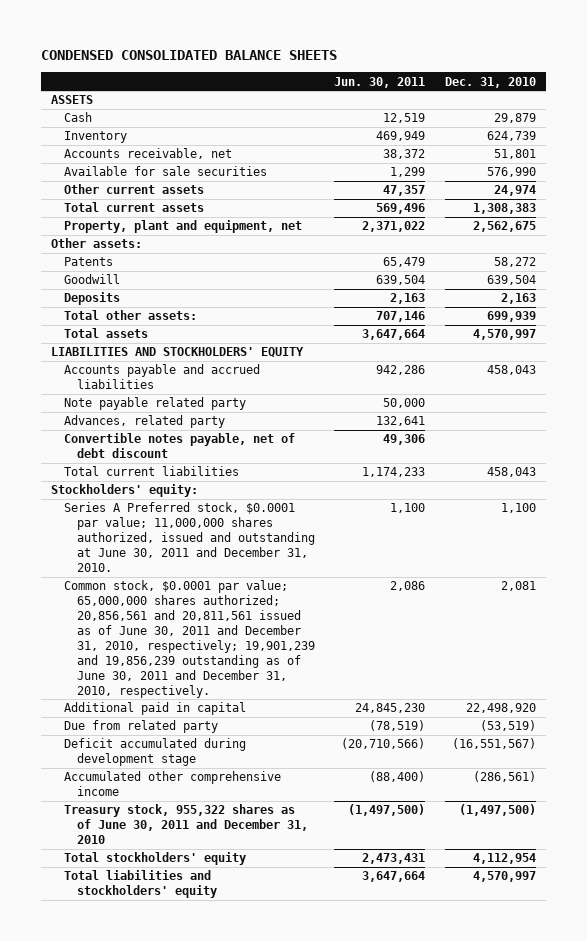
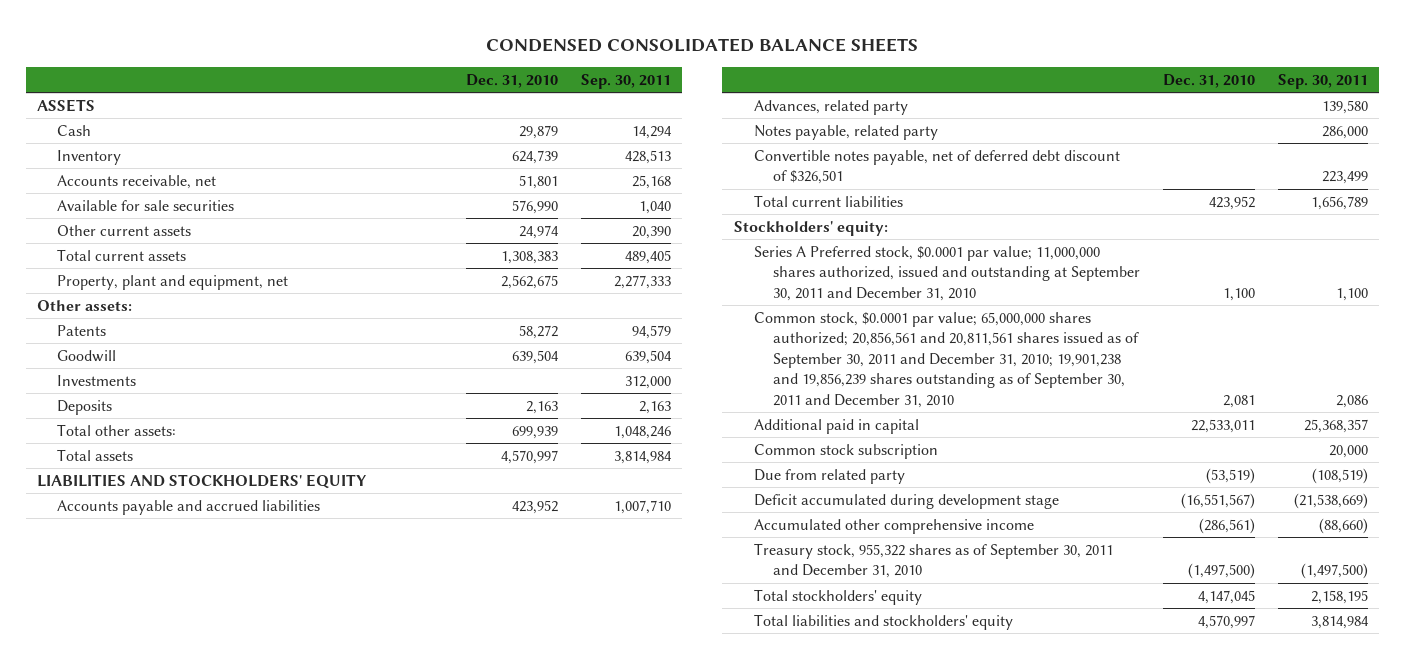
[334,76,426,88] Jun. 30, 2011 -> none
none -> [581,73,672,89] Sep. 30, 2011
none -> [57,374,137,386] Investments
[63,397,246,411] Note payable related party -> none
[486,365,536,376] 458,043 -> [512,499,559,514] 423,952
none -> [753,124,938,140] Notes payable, related party
[63,433,295,459] Convertible notes payable, net of debt discount -> [753,149,1120,185] Convertible notes payable, net of deferred debt discount of $326,501
[486,467,536,478] 458,043 -> [1208,195,1255,210] 423,952
[63,502,316,572] Series A Preferred stock, $0.0001 par value; 11,000,000 shares authorized, issued and outstanding at June 30, 2011 and December 31, 2010. -> [753,245,1141,301] Series A Preferred stock, $0.0001 par value; 11,000,000 shares authorized, issued and outstanding at September 30, 2011 and December 31, 2010
[63,580,316,698] Common stock, $0.0001 par value; 65,000,000 shares authorized; 20,856,561 and 20,811,561 issued as of June 30, 2011 and December 31, 2010, respectively; 19,901,239 and 19,856,239 outstanding as of June 30, 2011 and December 31, 2010, respectively. -> [753,311,1140,408] Common stock, $0.0001 par value; 65,000,000 shares authorized; 20,856,561 and 20,811,561 shares issued as of September 30, 2011 and December 31, 2010; 19,901,238 and 19,856,239 shares outstanding as of September 30, 2011 and December 31, 2010
[465,703,536,714] 22,498,920 -> [1190,418,1255,433] 22,533,011
none -> [753,443,938,459] Common stock subscription
[63,804,309,845] Treasury stock, 955,322 shares as of June 30, 2011 and December 31, 2010 -> [753,542,1113,579] Treasury stock, 955,322 shares as of September 30, 2011 and December 31, 2010
[472,853,536,865] 4,112,954 -> [1197,589,1255,604] 4,147,045

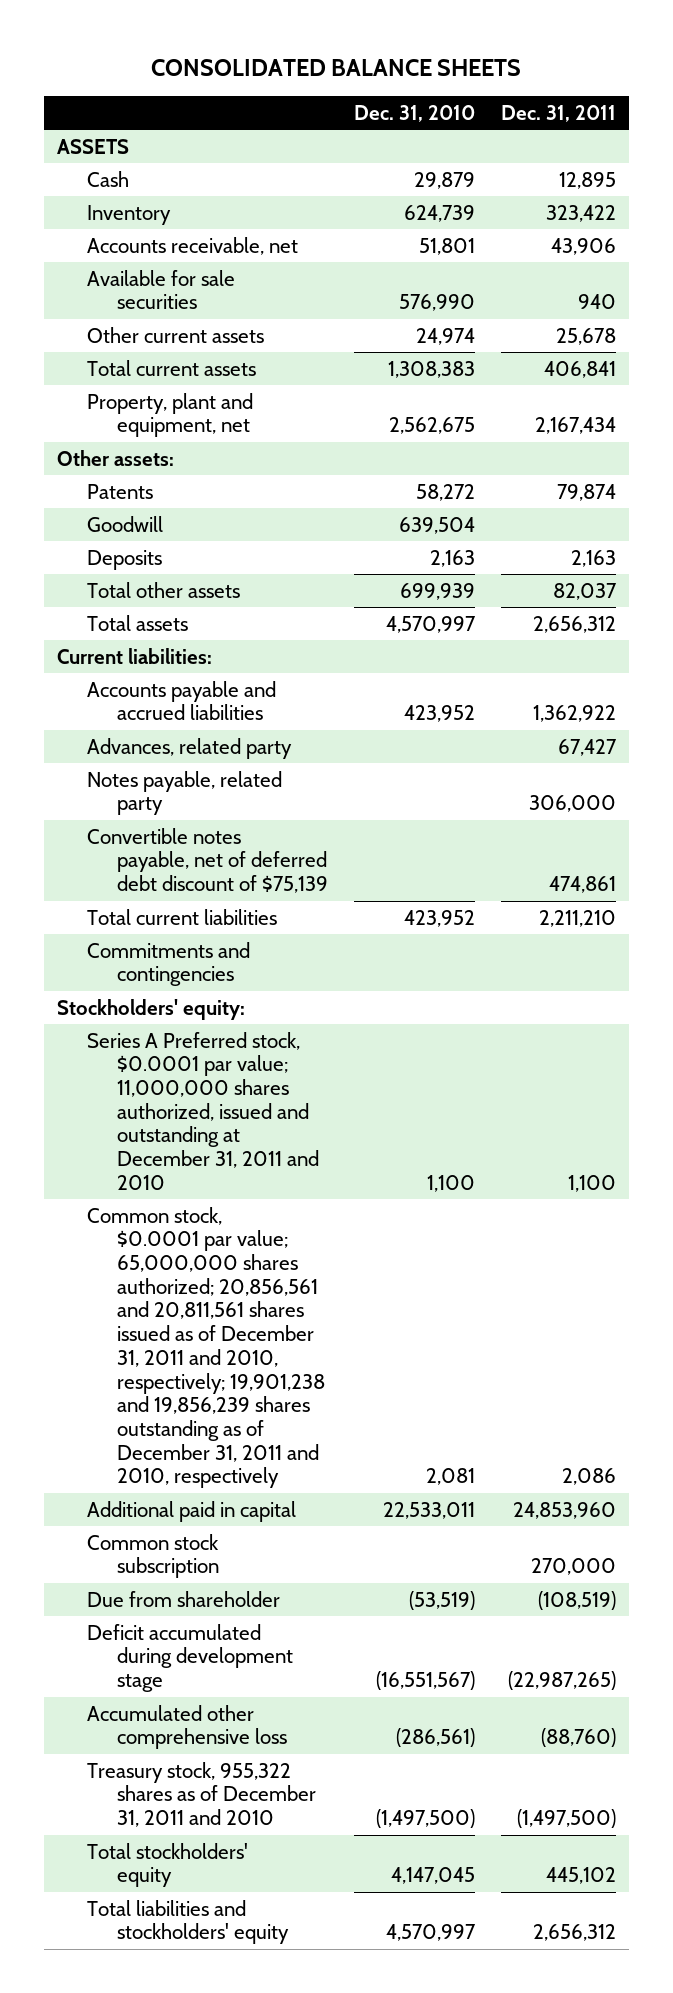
[486,37,919,52] CONDENSED CONSOLIDATED BALANCE SHEETS -> [151,58,522,76] CONSOLIDATED BALANCE SHEETS
[581,73,672,89] Sep. 30, 2011 -> none
none -> [500,104,616,122] Dec. 31, 2011
[57,374,137,386] Investments -> none
[57,423,177,436] Total other assets: -> [86,581,240,598] Total other assets
[37,473,368,489] LIABILITIES AND STOCKHOLDERS' EQUITY -> none
none -> [56,647,212,664] Current liabilities:
[753,149,1120,185] Convertible notes payable, net of deferred debt discount of $326,501 -> [86,827,328,894] Convertible notes payable, net of deferred debt discount of $75,139
none -> [86,941,250,987] Commitments and contingencies
[753,245,1141,301] Series A Preferred stock, $0.0001 par value; 11,000,000 shares authorized, issued and outstanding at September 30, 2011 and December 31, 2010 -> [86,1031,319,1190] Series A Preferred stock, $0.0001 par value; 11,000,000 shares authorized, issued and outstanding at December 31, 2011 and 2010
[753,311,1140,408] Common stock, $0.0001 par value; 65,000,000 shares authorized; 20,856,561 and 20,811,561 shares issued as of September 30, 2011 and December 31, 2010; 19,901,238 and 19,856,239 shares outstanding as of September 30, 2011 and December 31, 2010 -> [86,1206,325,1489] Common stock, $0.0001 par value; 65,000,000 shares authorized; 20,856,561 and 20,811,561 shares issued as of December 31, 2011 and 2010, respectively; 19,901,238 and 19,856,239 shares outstanding as of December 31, 2011 and 2010, respectively
[753,468,905,484] Due from related party -> [86,1590,280,1607] Due from shareholder
[753,518,1034,534] Accumulated other comprehensive income -> [86,1704,287,1750] Accumulated other comprehensive loss
[753,542,1113,579] Treasury stock, 955,322 shares as of September 30, 2011 and December 31, 2010 -> [86,1761,316,1828] Treasury stock, 955,322 shares as of December 31, 2011 and 2010

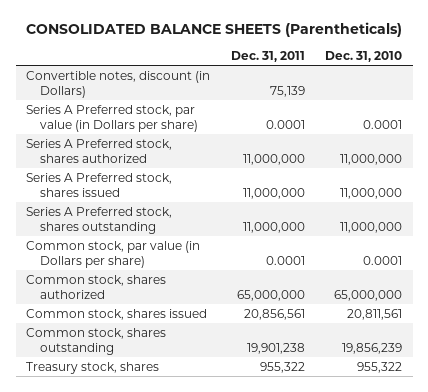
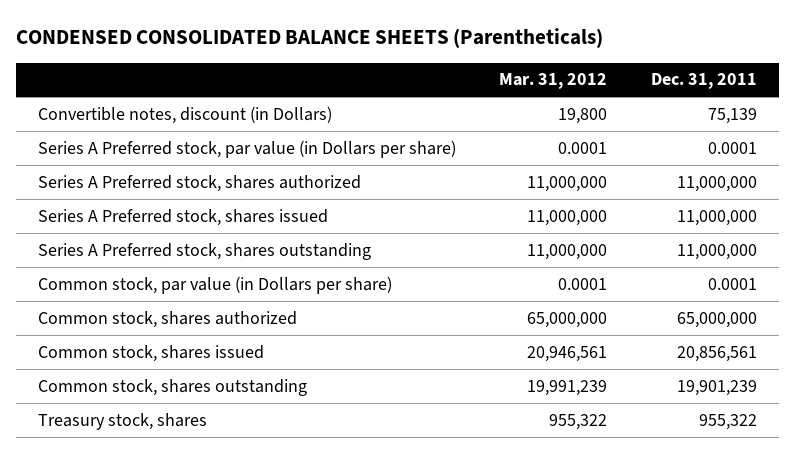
[26,22,403,38] CONSOLIDATED BALANCE SHEETS (Parentheticals) -> [15,28,603,49] CONDENSED CONSOLIDATED BALANCE SHEETS (Parentheticals)
[325,51,403,63] Dec. 31, 2010 -> none
none -> [499,73,608,90] Mar. 31, 2012
[246,342,305,354] 19,901,238 -> [676,379,757,396] 19,901,239

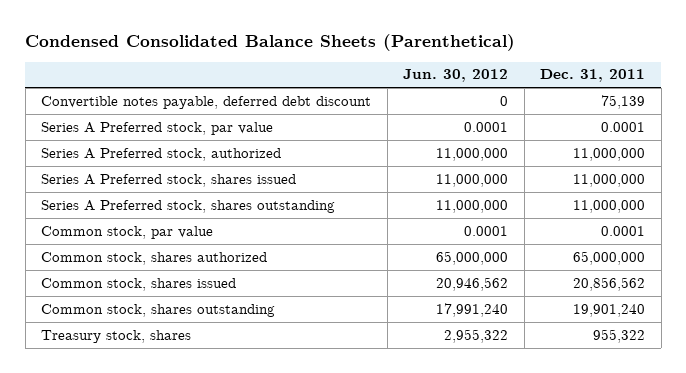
[15,28,603,49] CONDENSED CONSOLIDATED BALANCE SHEETS (Parentheticals) -> [25,34,516,52] Condensed Consolidated Balance Sheets (Parenthetical)
[499,73,608,90] Mar. 31, 2012 -> none
none -> [403,69,509,83] Jun. 30, 2012
[37,105,332,124] Convertible notes, discount (in Dollars) -> [41,95,372,109] Convertible notes payable, deferred debt discount
[37,139,456,158] Series A Preferred stock, par value (in Dollars per share) -> [41,121,274,135] Series A Preferred stock, par value
[37,174,361,192] Series A Preferred stock, shares authorized -> [41,147,282,161] Series A Preferred stock, authorized
[37,275,392,294] Common stock, par value (in Dollars per share) -> [41,225,214,239] Common stock, par value
[676,345,757,362] 20,856,561 -> [573,276,646,291] 20,856,562
[676,379,757,396] 19,901,239 -> [573,303,646,317] 19,901,240

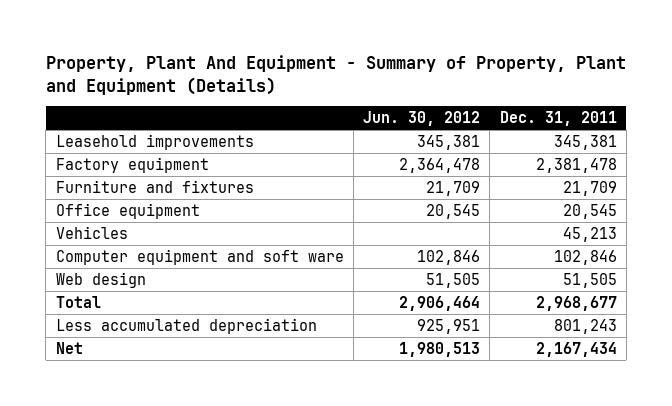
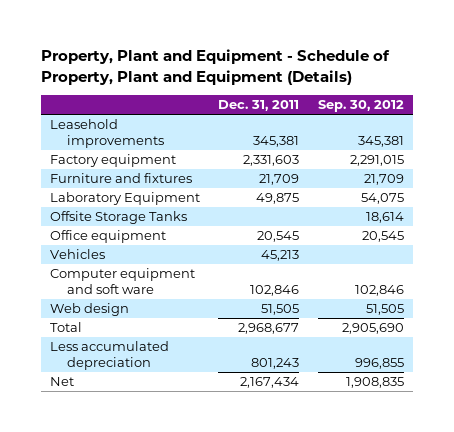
[45,54,626,95] Property, Plant And Equipment - Summary of Property, Plant and Equipment (Details) -> [40,49,390,85] Property, Plant and Equipment - Schedule of Property, Plant and Equipment (Details)
[363,111,481,127] Jun. 30, 2012 -> none
none -> [318,99,405,112] Sep. 30, 2012
[535,157,617,173] 2,381,478 -> [243,155,300,167] 2,331,603
none -> [49,192,200,206] Laboratory Equipment
none -> [49,211,187,225] Offsite Storage Tanks

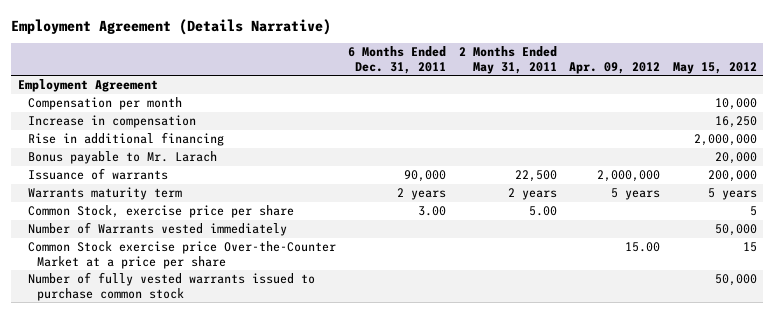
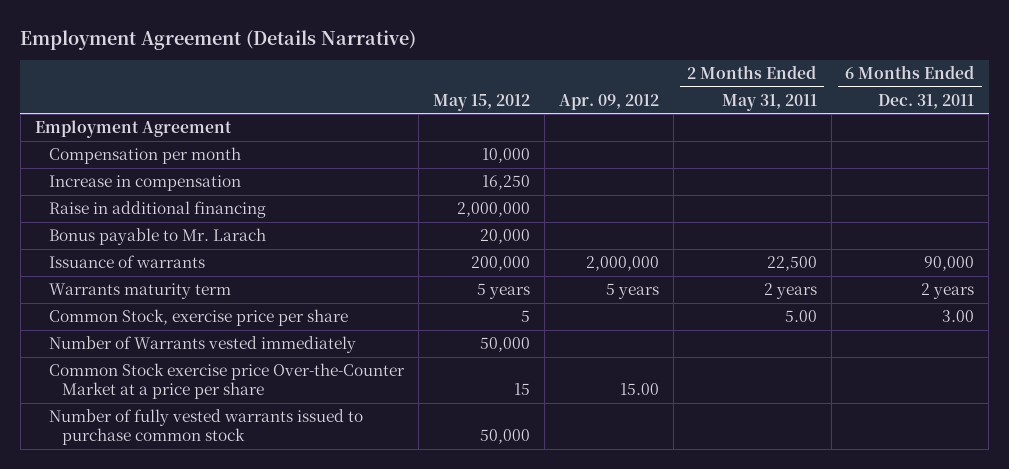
[27,132,224,147] Rise in additional financing -> [48,201,266,219] Raise in additional financing

